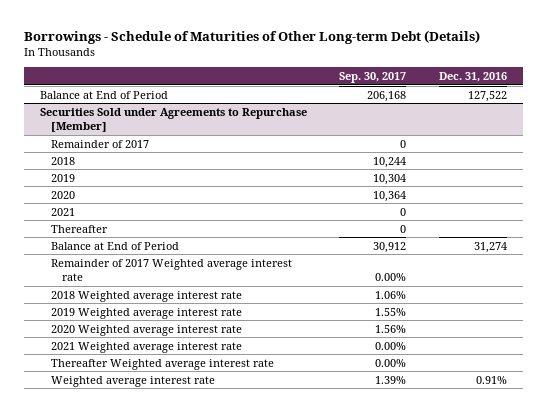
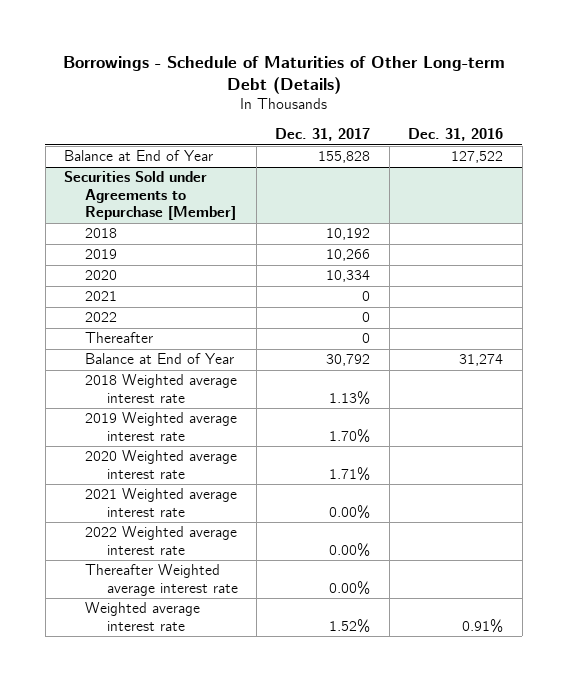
[339,72,407,84] Sep. 30, 2017 -> none
none -> [275,128,371,142] Dec. 31, 2017
[39,90,168,99] Balance at End of Period -> [64,150,214,162] Balance at End of Year
[51,139,150,148] Remainder of 2017 -> none
none -> [85,312,118,323] 2022
[51,258,293,281] Remainder of 2017 Weighted average interest rate -> none
[51,241,180,250] Balance at End of Period -> [85,353,235,365] Balance at End of Year
none -> [85,526,238,555] 2022 Weighted average interest rate

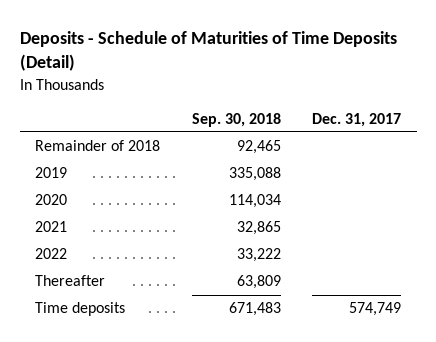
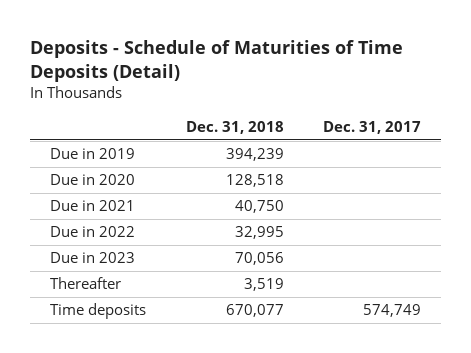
[191,112,281,127] Sep. 30, 2018 -> none
none -> [185,120,284,134] Dec. 31, 2018
[35,140,161,152] Remainder of 2018 -> [50,148,136,160] Due in 2019
[35,167,68,179] 2019 -> [50,174,136,186] Due in 2020
[35,194,68,206] 2020 -> [50,200,136,212] Due in 2021
[35,221,68,233] 2021 -> [50,226,136,238] Due in 2022
[35,248,68,260] 2022 -> [50,252,136,264] Due in 2023

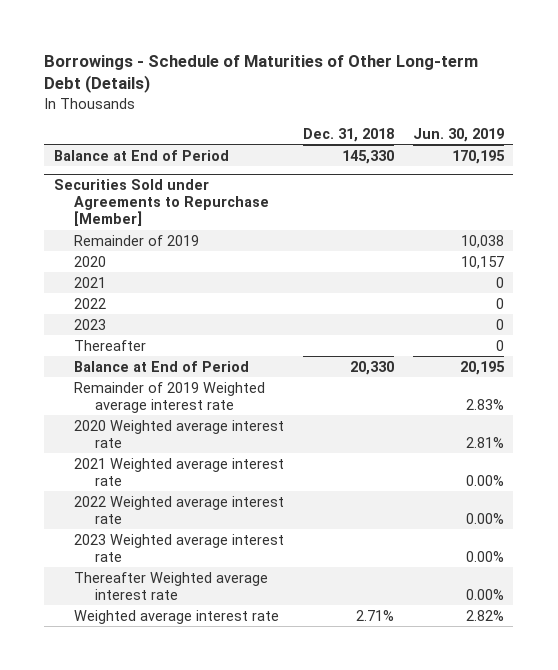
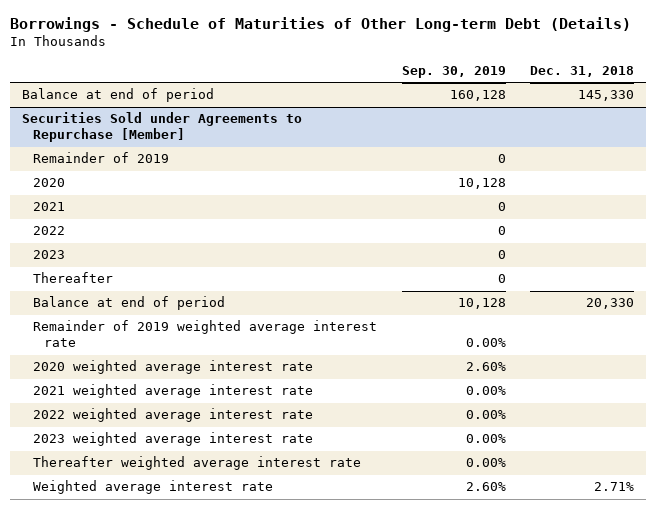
[412,127,504,142] Jun. 30, 2019 -> none
none -> [401,65,506,78] Sep. 30, 2019
[53,149,229,161] Balance at End of Period -> [22,88,215,103] Balance at end of period
[74,360,250,372] Balance at End of Period -> [33,296,226,311] Balance at end of period
[74,381,266,413] Remainder of 2019 Weighted average interest rate -> [33,320,378,348] Remainder of 2019 weighted average interest rate
[74,419,285,448] 2020 Weighted average interest rate -> [33,360,314,375] 2020 weighted average interest rate
[74,457,285,486] 2021 Weighted average interest rate -> [33,384,314,399] 2021 weighted average interest rate
[74,495,285,524] 2022 Weighted average interest rate -> [33,408,314,423] 2022 weighted average interest rate
[74,533,285,562] 2023 Weighted average interest rate -> [33,432,314,447] 2023 weighted average interest rate
[74,571,269,600] Thereafter Weighted average interest rate -> [33,456,362,471] Thereafter weighted average interest rate

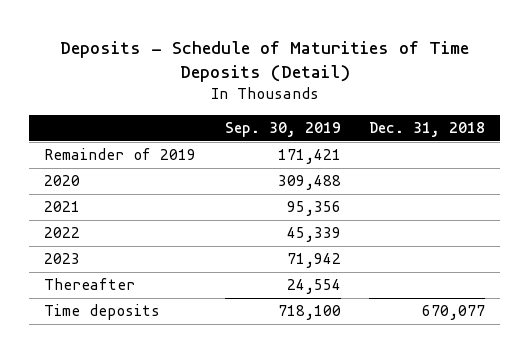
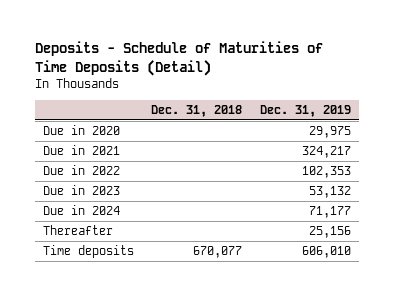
[224,122,341,138] Sep. 30, 2019 -> none
none -> [259,104,351,117] Dec. 31, 2019
[43,148,196,161] Remainder of 2019 -> [43,125,121,136] Due in 2020
[43,175,80,187] 2020 -> [43,145,121,156] Due in 2021
[43,201,80,213] 2021 -> [43,165,121,176] Due in 2022
[43,227,80,239] 2022 -> [43,185,121,196] Due in 2023
[43,253,80,265] 2023 -> [43,205,121,216] Due in 2024

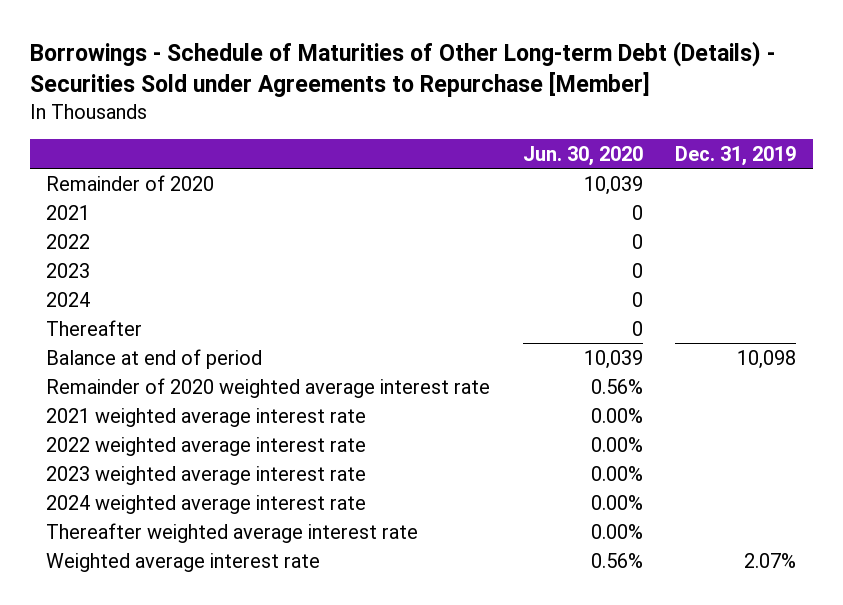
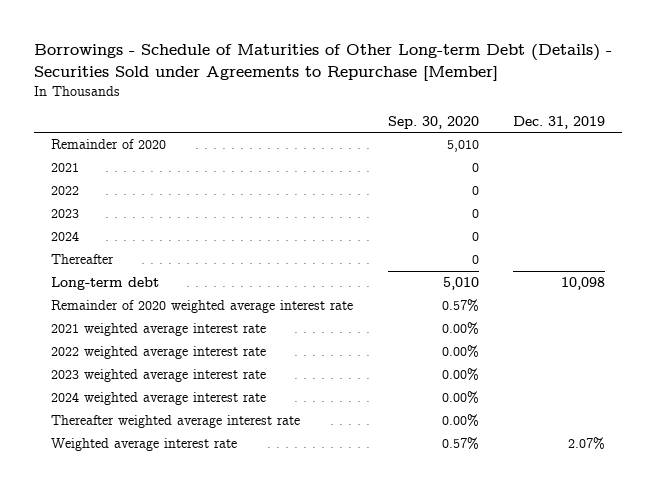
[522,145,643,166] Jun. 30, 2020 -> none
none -> [387,115,479,129] Sep. 30, 2020
[46,348,263,369] Balance at end of period -> [51,277,160,291] Long-term debt

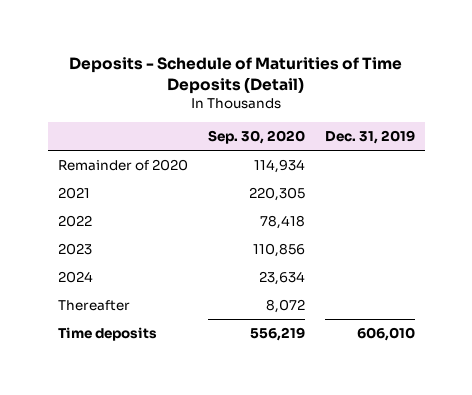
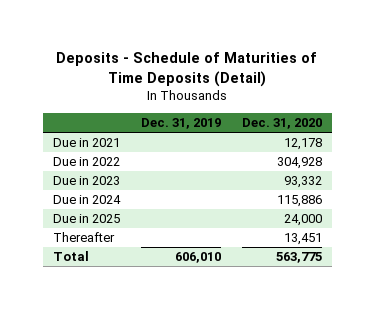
[207,129,305,144] Sep. 30, 2020 -> none
none -> [241,118,322,130] Dec. 31, 2020
[57,159,188,172] Remainder of 2020 -> [53,138,121,148] Due in 2021
[57,187,90,200] 2021 -> [53,157,121,167] Due in 2022
[57,215,92,228] 2022 -> [53,176,121,186] Due in 2023
[57,243,92,256] 2023 -> [53,195,122,205] Due in 2024
[57,271,93,284] 2024 -> [53,214,121,224] Due in 2025
[57,327,157,342] Time deposits -> [53,251,90,262] Total

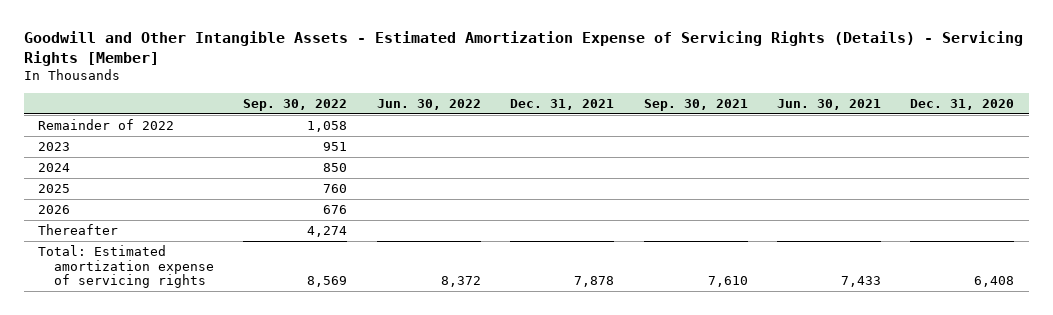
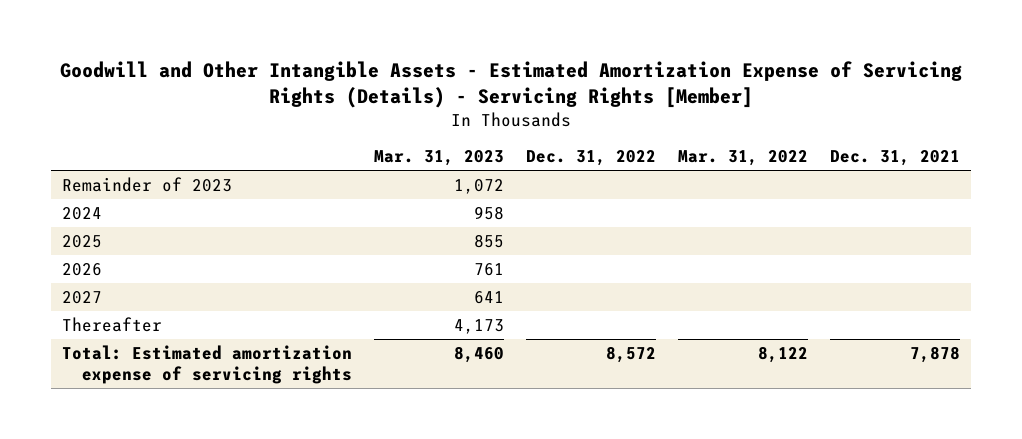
[243,98,348,111] Sep. 30, 2022 -> none
[376,98,481,110] Jun. 30, 2022 -> none
[643,98,748,111] Sep. 30, 2021 -> none
[776,98,881,110] Jun. 30, 2021 -> none
[910,98,1015,110] Dec. 31, 2020 -> none
none -> [373,150,504,167] Mar. 31, 2023
none -> [526,150,657,167] Dec. 31, 2022
none -> [678,150,809,167] Mar. 31, 2022
[38,142,71,152] 2023 -> none
[38,119,175,131] Remainder of 2022 -> [61,176,232,192] Remainder of 2023
none -> [61,290,102,304] 2027

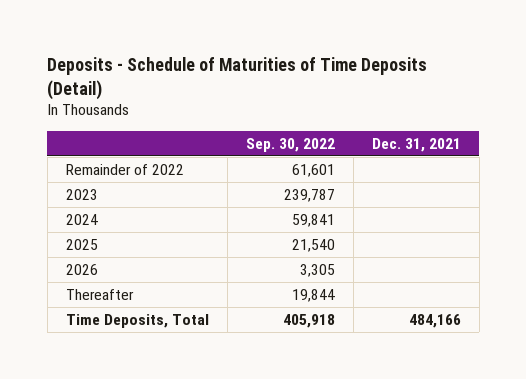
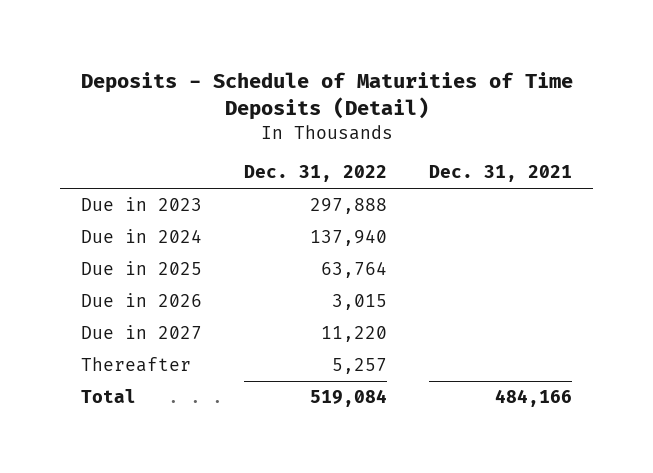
[245,137,335,152] Sep. 30, 2022 -> none
none -> [244,165,388,183] Dec. 31, 2022
[65,163,184,175] Remainder of 2022 -> [81,197,203,212] Due in 2023
[65,188,98,200] 2023 -> [81,229,203,244] Due in 2024
[65,213,98,225] 2024 -> [81,261,203,276] Due in 2025
[65,238,98,250] 2025 -> [81,293,203,308] Due in 2026
[65,263,98,275] 2026 -> [81,325,203,340] Due in 2027
[65,313,209,328] Time Deposits, Total -> [81,389,137,404] Total

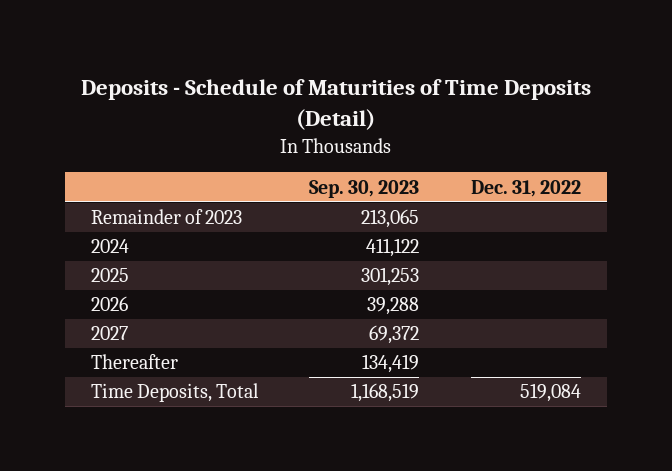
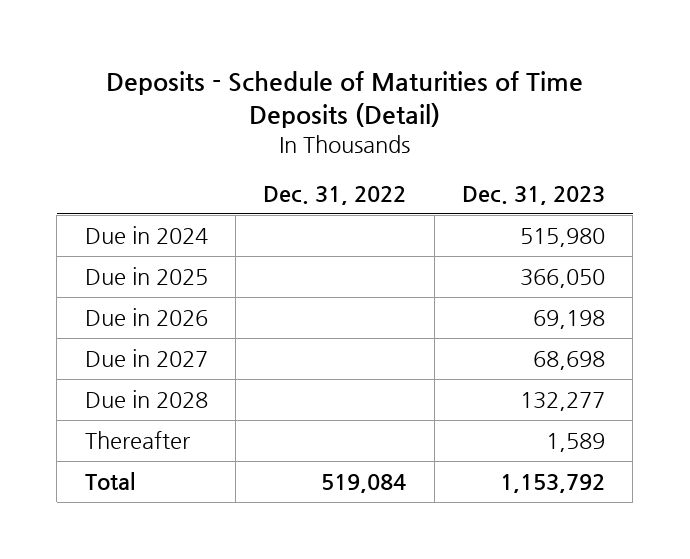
[309,179,420,198] Sep. 30, 2023 -> none
none -> [461,186,605,206] Dec. 31, 2023
[90,209,242,225] Remainder of 2023 -> [84,225,208,244] Due in 2024
[90,239,129,254] 2024 -> [84,266,208,285] Due in 2025
[90,268,129,283] 2025 -> [84,307,208,326] Due in 2026
[90,296,128,312] 2026 -> [84,348,208,367] Due in 2027
[90,326,128,341] 2027 -> [84,389,208,408] Due in 2028
[90,383,259,403] Time Deposits, Total -> [84,471,135,490] Total

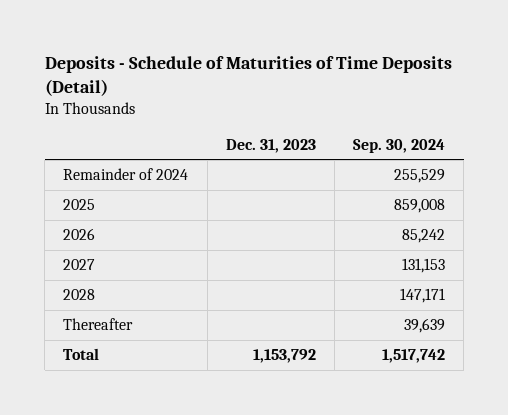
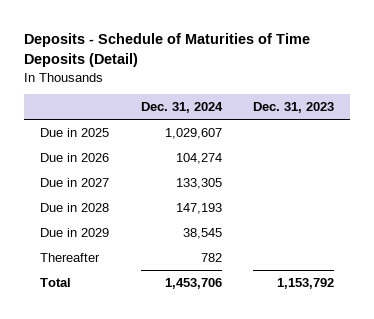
[353,138,446,153] Sep. 30, 2024 -> none
none -> [140,102,223,114] Dec. 31, 2024
[63,168,189,181] Remainder of 2024 -> [40,127,110,137] Due in 2025
[63,199,96,211] 2025 -> [40,152,110,162] Due in 2026
[63,228,96,241] 2026 -> [40,177,110,187] Due in 2027
[63,259,96,271] 2027 -> [40,202,110,212] Due in 2028
[63,289,96,301] 2028 -> [40,227,110,237] Due in 2029

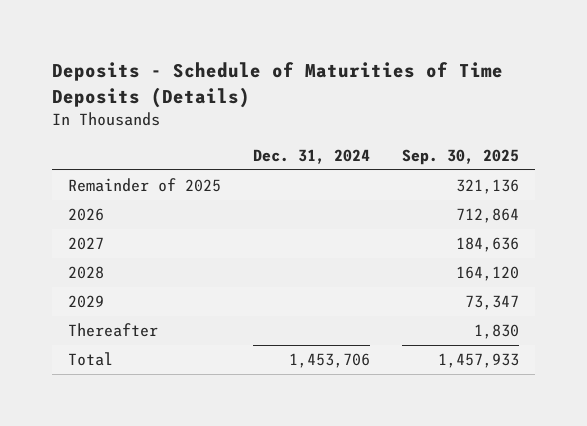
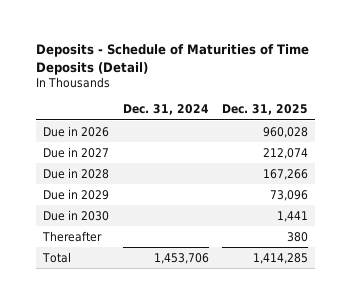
[52,62,504,108] Deposits - Schedule of Maturities of Time Deposits (Details) -> [36,43,310,75] Deposits - Schedule of Maturities of Time Deposits (Detail)
[402,149,520,166] Sep. 30, 2025 -> none
none -> [222,104,309,116] Dec. 31, 2025
[68,178,222,193] Remainder of 2025 -> [43,125,110,137] Due in 2026
[68,208,105,222] 2026 -> [43,146,110,158] Due in 2027
[68,237,105,251] 2027 -> [43,167,110,179] Due in 2028
[68,266,105,280] 2028 -> [43,188,110,200] Due in 2029
[68,295,105,309] 2029 -> [43,209,110,221] Due in 2030

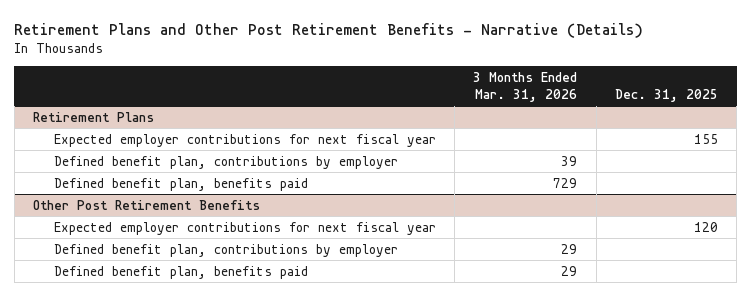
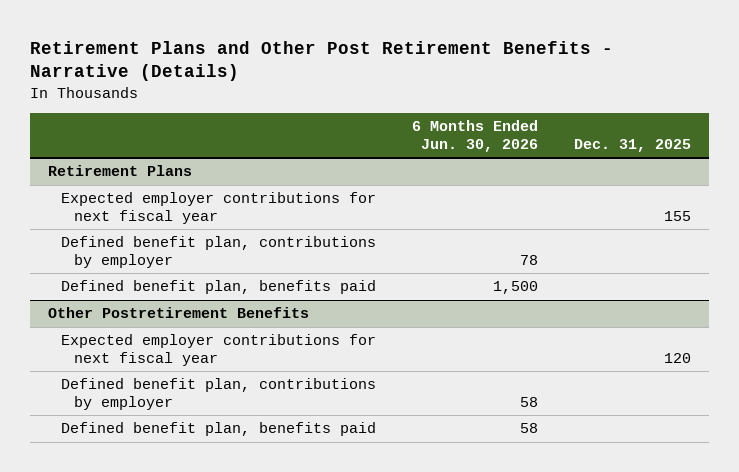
[473,72,578,102] 3 Months Ended Mar. 31, 2026 -> none
none -> [411,120,538,152] 6 Months Ended Jun. 30, 2026
[33,199,261,210] Other Post Retirement Benefits -> [48,307,310,319] Other Postretirement Benefits

